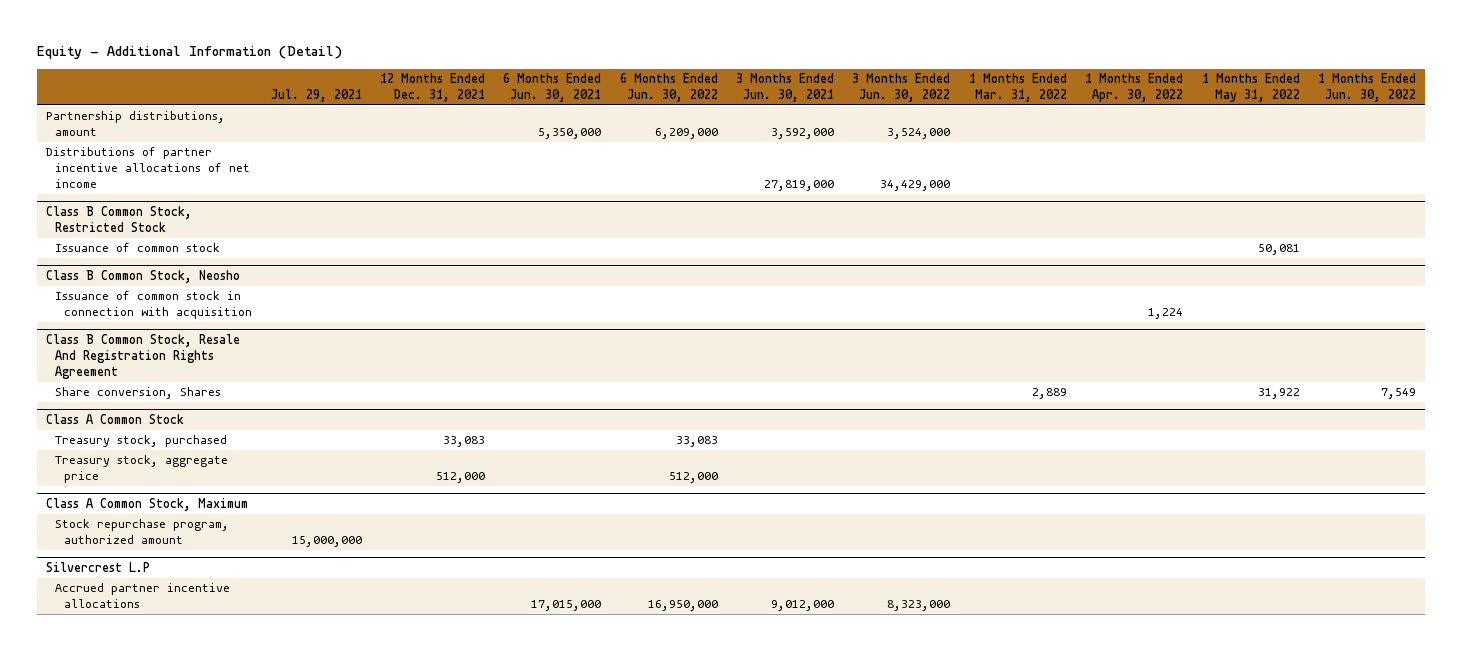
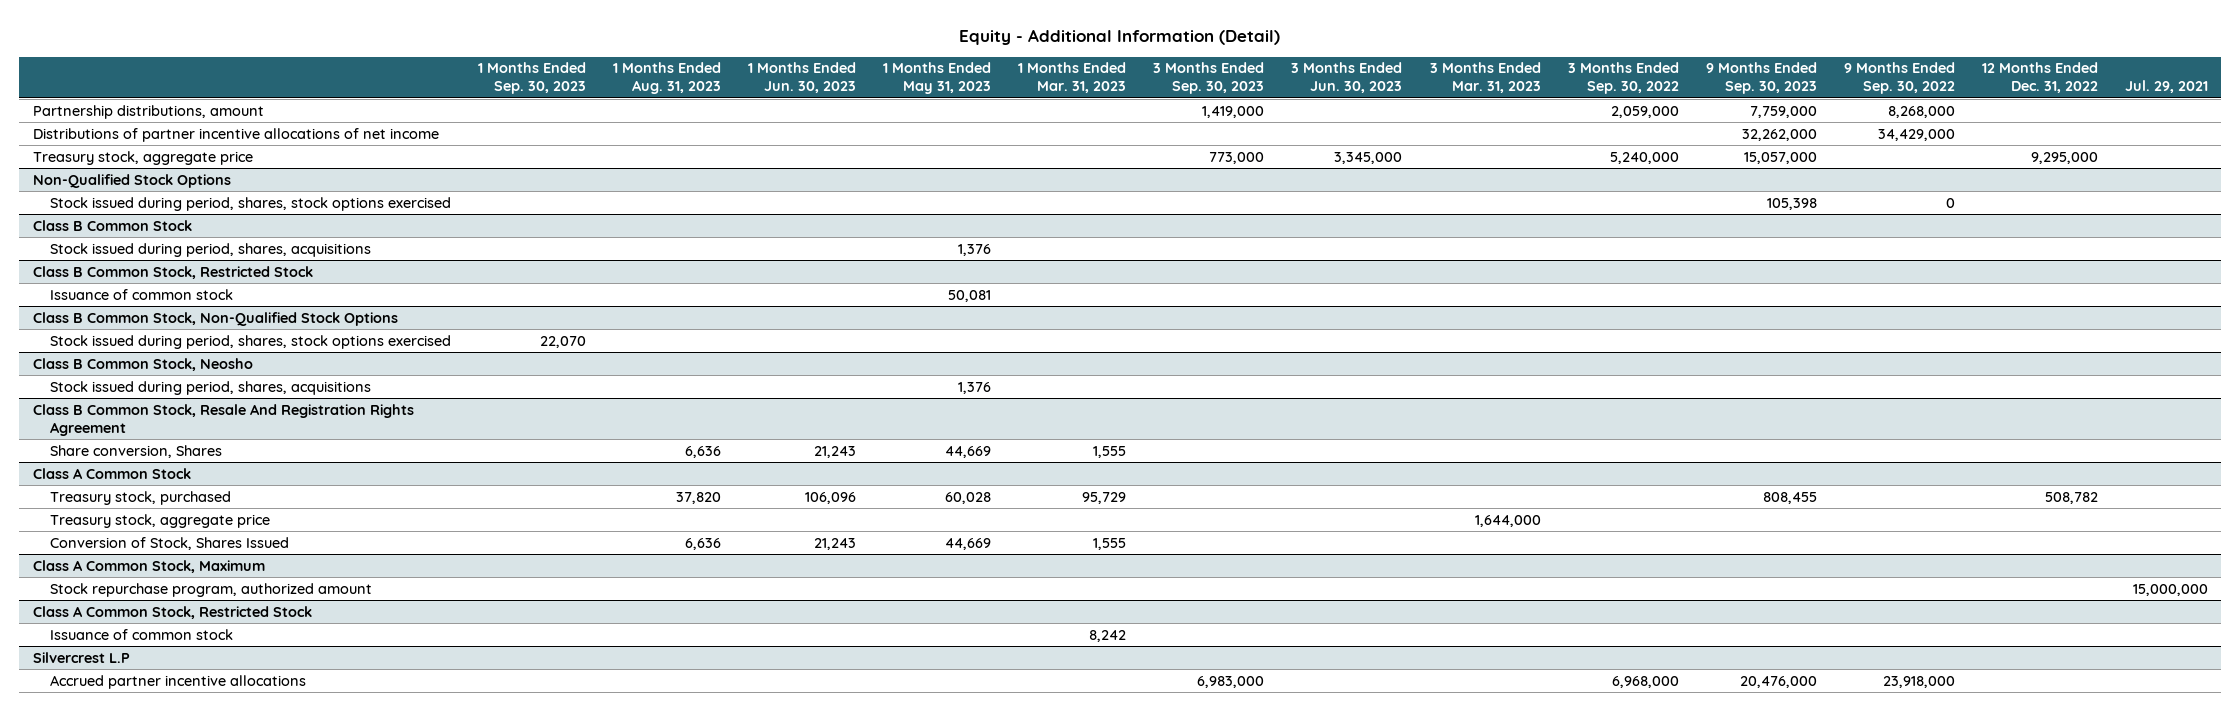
[379,73,485,102] 12 Months Ended Dec. 31, 2021 -> none
[503,73,602,102] 6 Months Ended Jun. 30, 2021 -> none
[619,73,718,102] 6 Months Ended Jun. 30, 2022 -> none
[736,73,835,102] 3 Months Ended Jun. 30, 2021 -> none
[852,73,951,102] 3 Months Ended Jun. 30, 2022 -> none
[968,73,1067,102] 1 Months Ended Mar. 31, 2022 -> none
[1085,73,1184,102] 1 Months Ended Apr. 30, 2022 -> none
[1201,73,1300,102] 1 Months Ended May 31, 2022 -> none
[1317,73,1416,102] 1 Months Ended Jun. 30, 2022 -> none
none -> [478,62,587,95] 1 Months Ended Sep. 30, 2023
none -> [613,62,722,95] 1 Months Ended Aug. 31, 2023
none -> [748,62,857,94] 1 Months Ended Jun. 30, 2023
none -> [883,62,992,95] 1 Months Ended May 31, 2023
none -> [1018,62,1127,94] 1 Months Ended Mar. 31, 2023
none -> [1153,62,1265,95] 3 Months Ended Sep. 30, 2023
none -> [1291,62,1403,94] 3 Months Ended Jun. 30, 2023
none -> [1429,62,1541,94] 3 Months Ended Mar. 31, 2023
none -> [1567,62,1679,95] 3 Months Ended Sep. 30, 2022
none -> [1705,62,1817,95] 9 Months Ended Sep. 30, 2023
none -> [1843,62,1955,95] 9 Months Ended Sep. 30, 2022
none -> [1981,62,2098,94] 12 Months Ended Dec. 31, 2022
none -> [32,150,253,165] Treasury stock, aggregate price
none -> [32,173,231,188] Non-Qualified Stock Options
none -> [50,196,452,211] Stock issued during period, shares, stock options exercised
none -> [32,219,192,231] Class B Common Stock
none -> [50,242,372,257] Stock issued during period, shares, acquisitions
none -> [32,311,398,326] Class B Common Stock, Non-Qualified Stock Options
none -> [50,334,452,349] Stock issued during period, shares, stock options exercised
[55,291,253,320] Issuance of common stock in connection with acquisition -> [50,380,372,395] Stock issued during period, shares, acquisitions
none -> [50,536,290,550] Conversion of Stock, Shares Issued
none -> [32,605,312,619] Class A Common Stock, Restricted Stock
none -> [50,628,234,640] Issuance of common stock

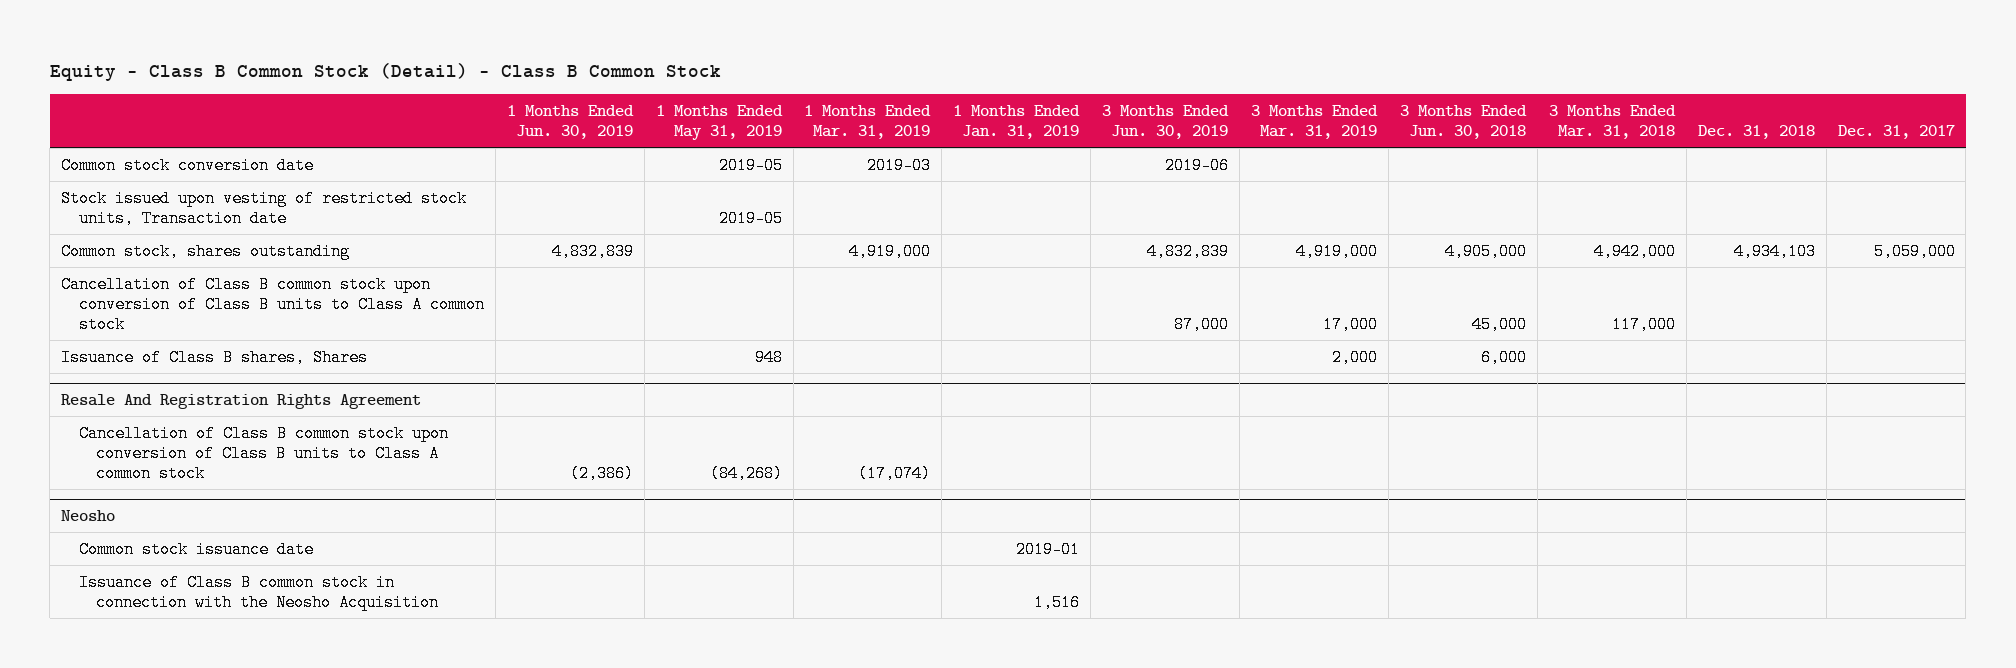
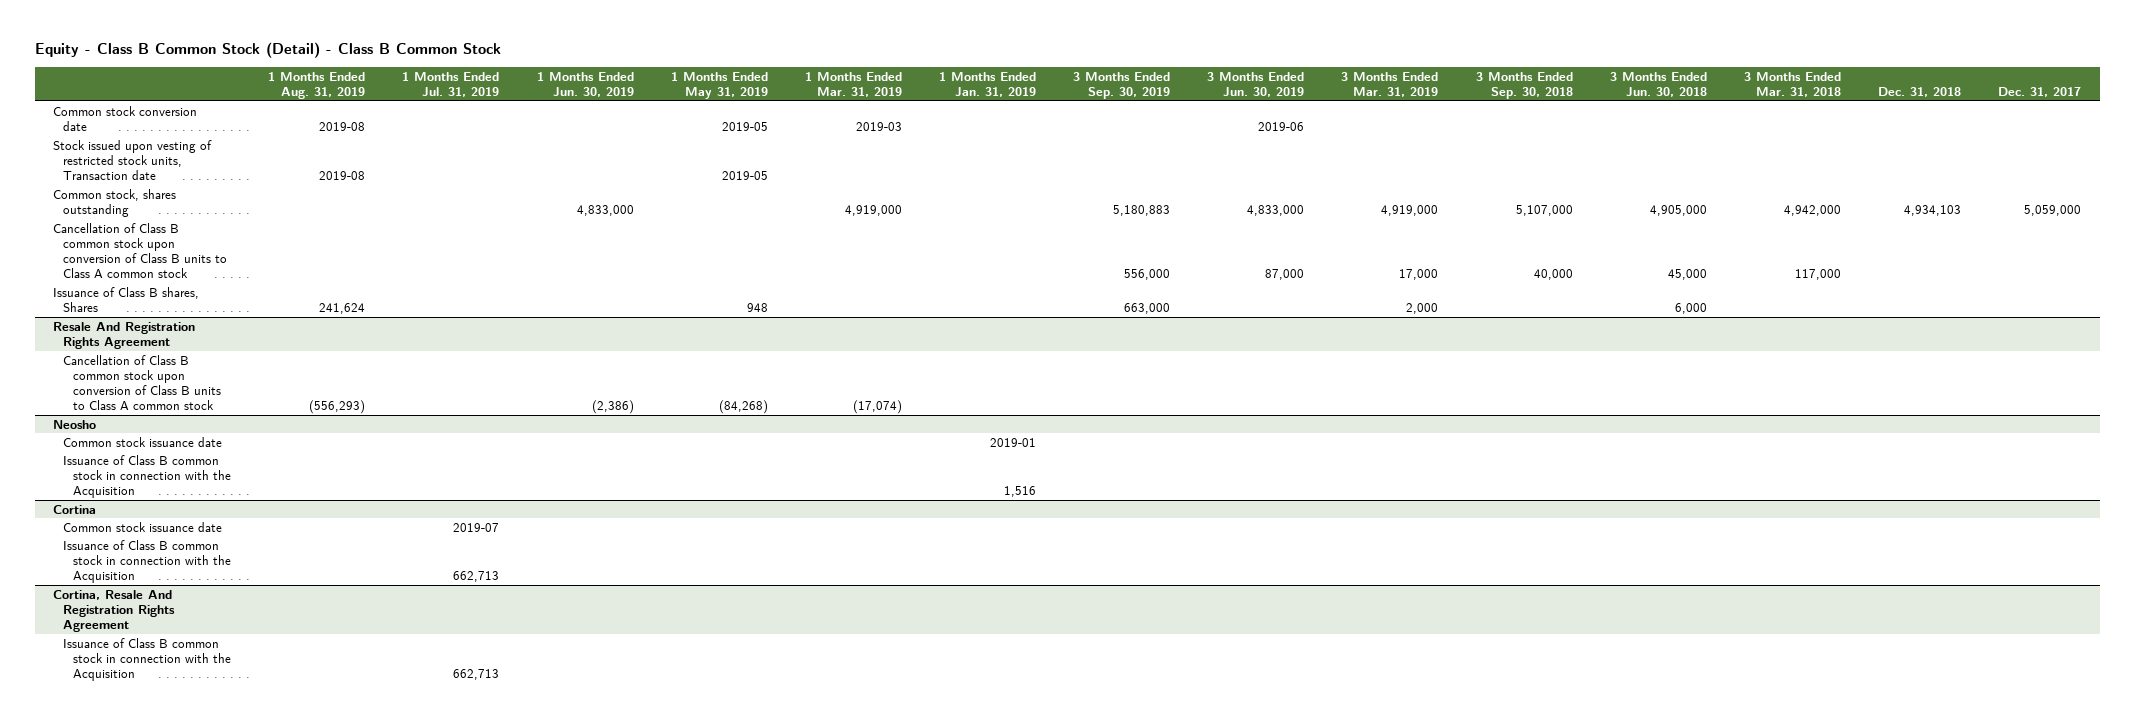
none -> [268,71,366,99] 1 Months Ended Aug. 31, 2019
none -> [402,71,500,97] 1 Months Ended Jul. 31, 2019
none -> [1073,71,1171,99] 3 Months Ended Sep. 30, 2019
none -> [1475,71,1573,99] 3 Months Ended Sep. 30, 2018
[551,242,634,260] 4,832,839 -> [576,204,634,216] 4,833,000
[1147,242,1230,260] 4,832,839 -> [1247,204,1305,216] 4,833,000
[78,573,440,611] Issuance of Class B common stock in connection with the Neosho Acquisition -> [63,454,232,498] Issuance of Class B common stock in connection with the Acquisition
none -> [53,504,97,514] Cortina
none -> [63,521,223,532] Common stock issuance date
none -> [63,539,232,583] Issuance of Class B common stock in connection with the Acquisition
none -> [53,589,176,632] Cortina, Resale And Registration Rights Agreement
none -> [63,637,232,681] Issuance of Class B common stock in connection with the Acquisition

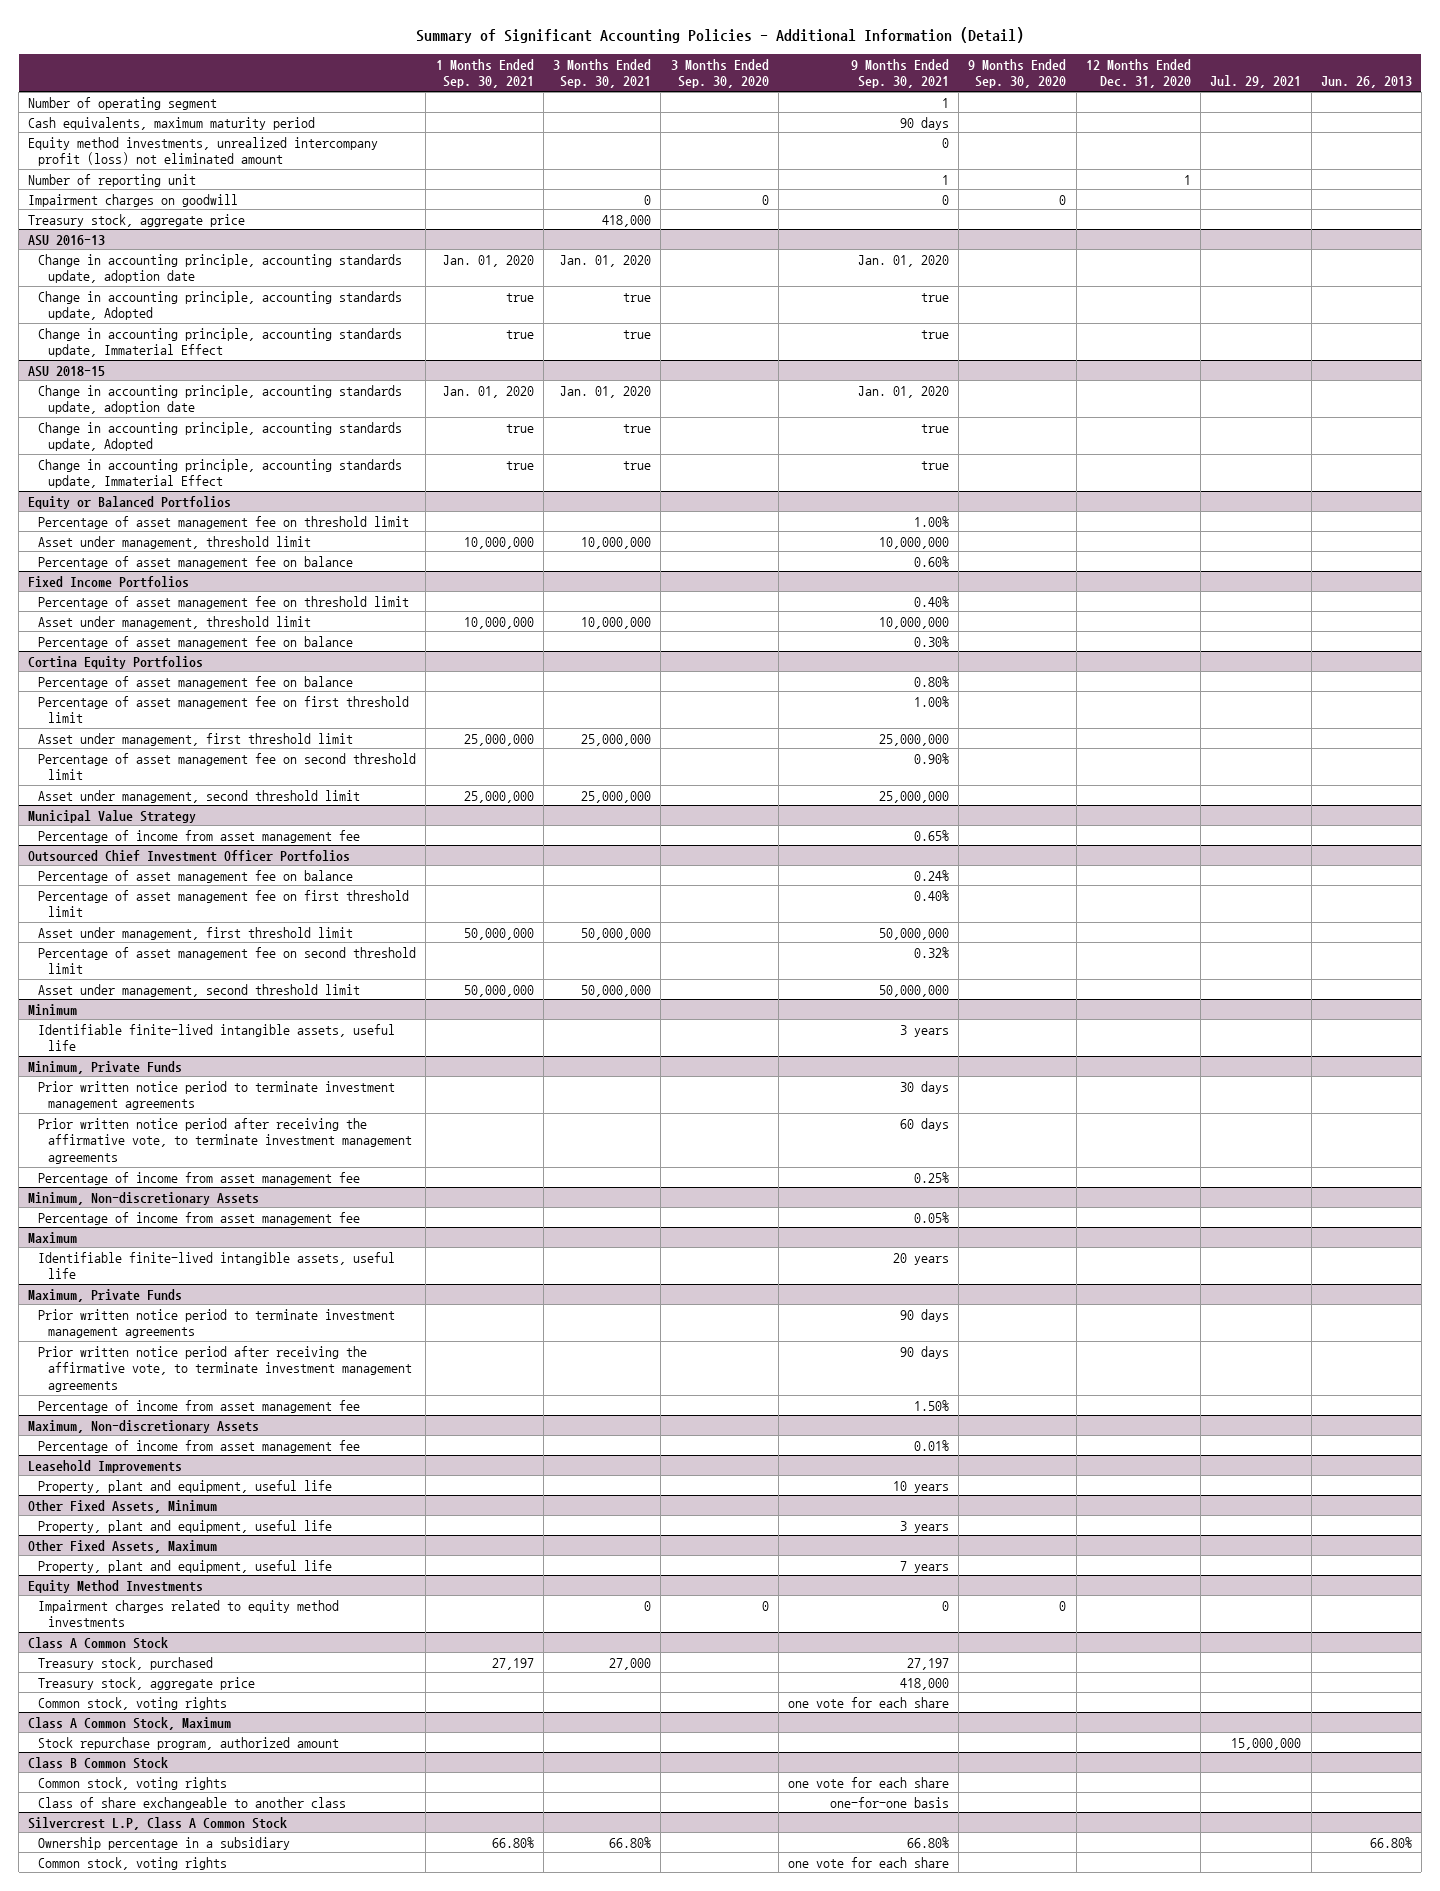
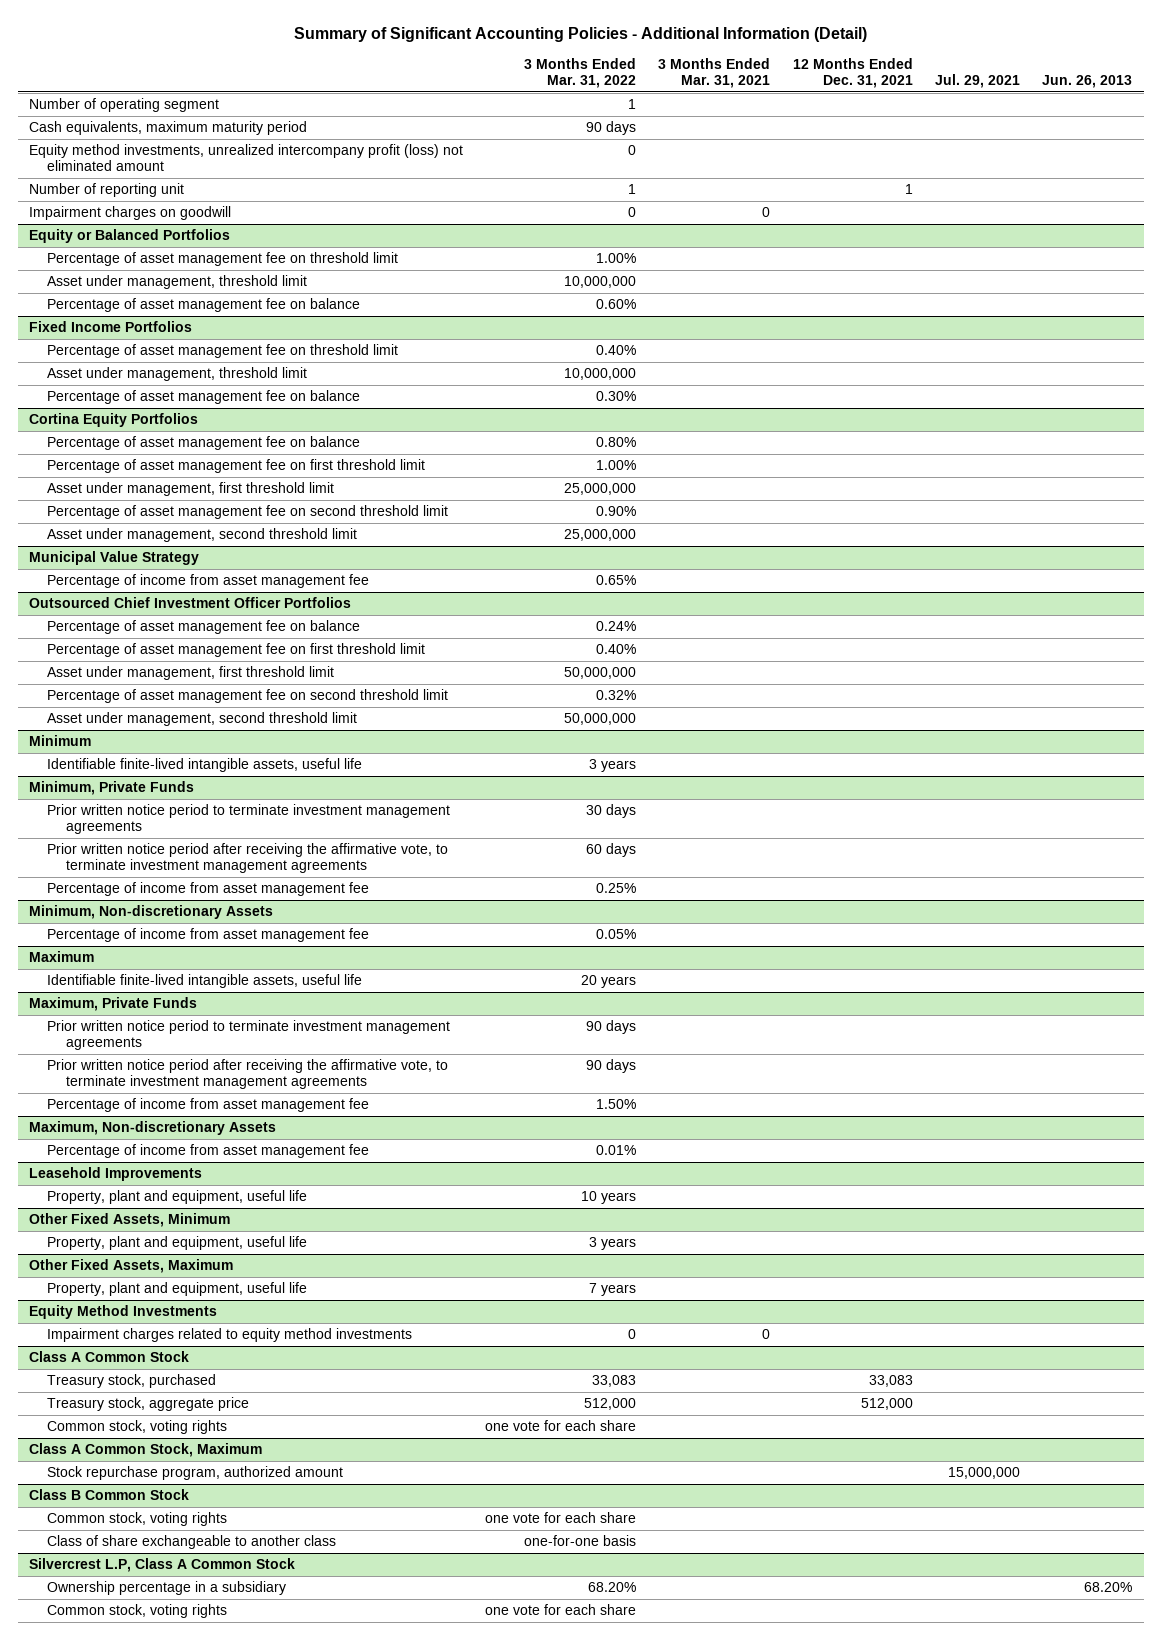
[435,58,534,89] 1 Months Ended Sep. 30, 2021 -> none
[553,58,652,89] 3 Months Ended Sep. 30, 2021 -> none
[670,58,769,89] 3 Months Ended Sep. 30, 2020 -> none
[850,58,949,89] 9 Months Ended Sep. 30, 2021 -> none
[968,58,1067,89] 9 Months Ended Sep. 30, 2020 -> none
[1085,58,1191,89] 12 Months Ended Dec. 31, 2020 -> none
none -> [524,57,637,89] 3 Months Ended Mar. 31, 2022
none -> [658,57,771,89] 3 Months Ended Mar. 31, 2021
none -> [792,57,913,89] 12 Months Ended Dec. 31, 2021
[28,213,246,227] Treasury stock, aggregate price -> none
[28,234,106,246] ASU 2016-13 -> none
[38,253,403,284] Change in accounting principle, accounting standards update, adoption date -> none
[38,290,403,321] Change in accounting principle, accounting standards update, Adopted -> none
[38,327,403,358] Change in accounting principle, accounting standards update, Immaterial Effect -> none
[28,365,106,377] ASU 2018-15 -> none
[38,384,403,415] Change in accounting principle, accounting standards update, adoption date -> none
[38,421,403,452] Change in accounting principle, accounting standards update, Adopted -> none
[38,458,403,489] Change in accounting principle, accounting standards update, Immaterial Effect -> none
[1369,1836,1412,1848] 66.80% -> [1084,1582,1133,1593] 68.20%

